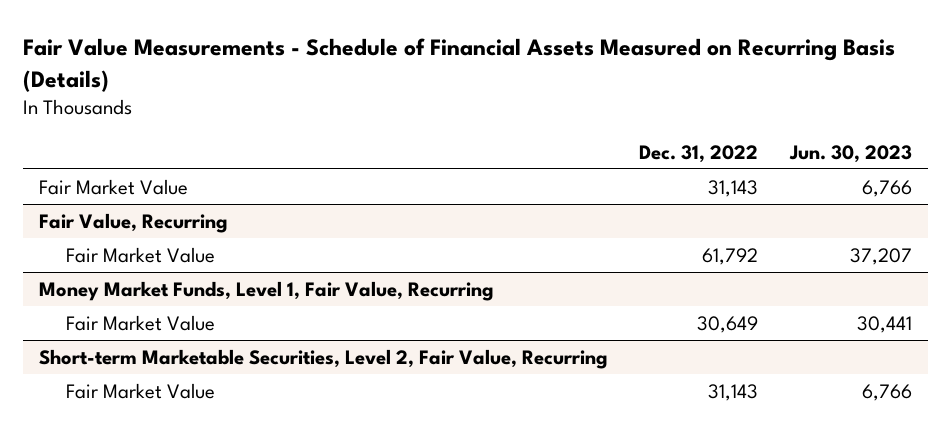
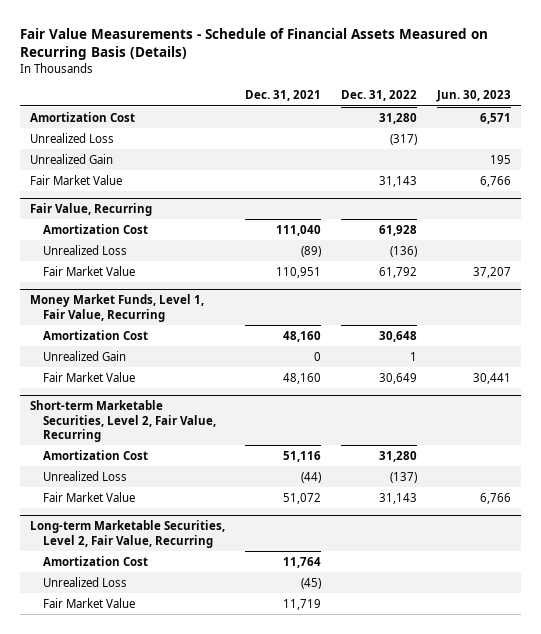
none -> [245,90,322,102] Dec. 31, 2021
none -> [30,111,136,122] Amortization Cost
none -> [30,132,115,143] Unrealized Loss
none -> [30,153,114,164] Unrealized Gain
none -> [43,223,149,234] Amortization Cost
none -> [43,244,128,255] Unrealized Loss
none -> [43,329,149,340] Amortization Cost
none -> [43,350,127,361] Unrealized Gain
none -> [43,449,149,460] Amortization Cost
none -> [43,470,128,481] Unrealized Loss
none -> [30,520,226,548] Long-term Marketable Securities, Level 2, Fair Value, Recurring
none -> [43,555,149,566] Amortization Cost
none -> [43,576,128,587] Unrealized Loss
none -> [43,597,136,608] Fair Market Value

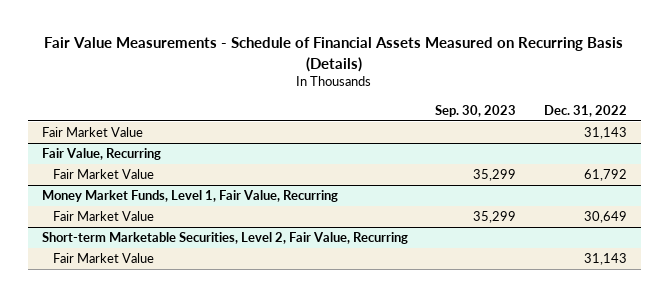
[245,90,322,102] Dec. 31, 2021 -> none
[435,90,511,103] Jun. 30, 2023 -> none
none -> [435,104,517,117] Sep. 30, 2023
[30,111,136,122] Amortization Cost -> none
[30,132,115,143] Unrealized Loss -> none
[30,153,114,164] Unrealized Gain -> none
[43,223,149,234] Amortization Cost -> none
[43,244,128,255] Unrealized Loss -> none
[43,329,149,340] Amortization Cost -> none
[43,350,127,361] Unrealized Gain -> none
[43,449,149,460] Amortization Cost -> none
[43,470,128,481] Unrealized Loss -> none
[30,520,226,548] Long-term Marketable Securities, Level 2, Fair Value, Recurring -> none
[43,555,149,566] Amortization Cost -> none
[43,576,128,587] Unrealized Loss -> none
[43,597,136,608] Fair Market Value -> none

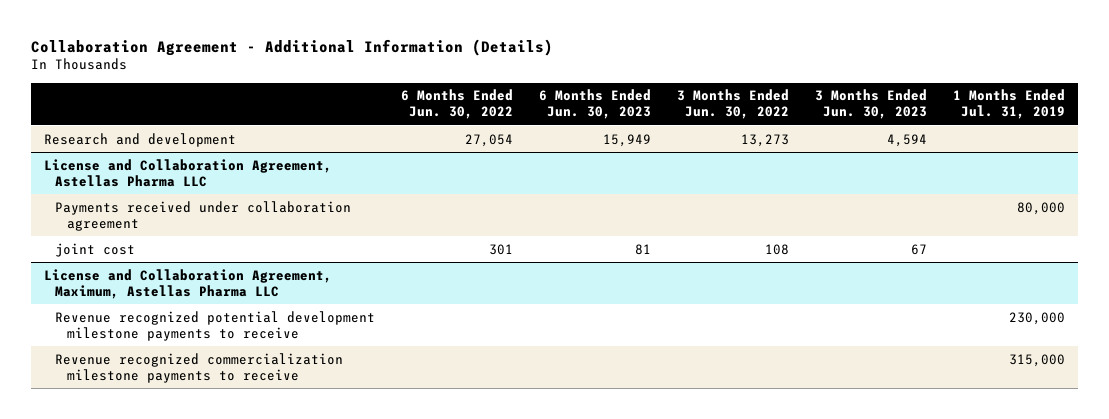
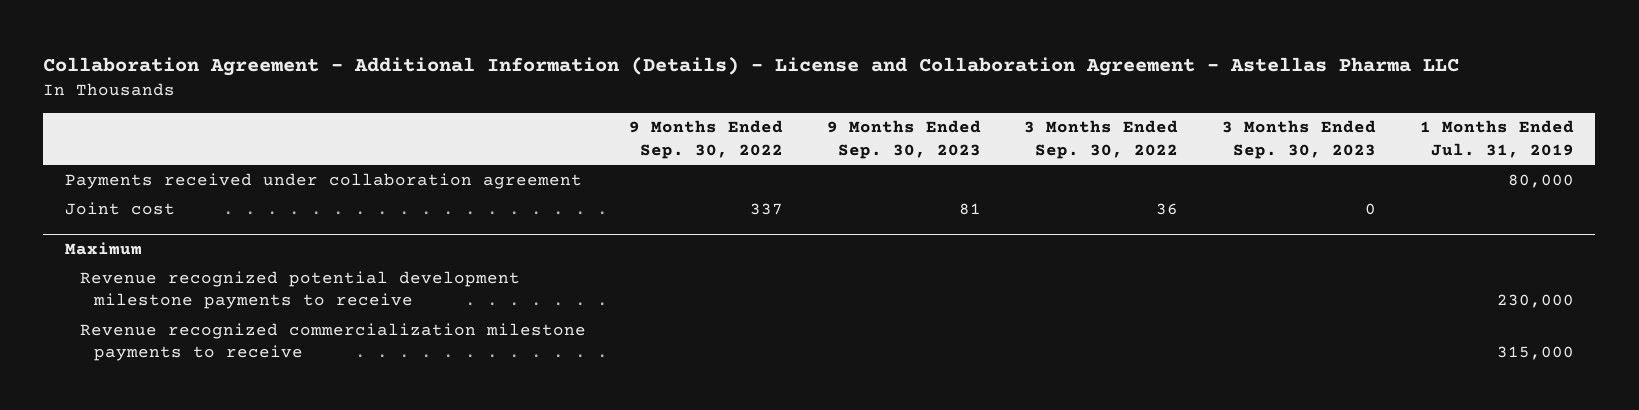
[30,38,553,56] Collaboration Agreement - Additional Information (Details) -> [43,56,1460,76] Collaboration Agreement - Additional Information (Details) - License and Collaboration Agreement - Astellas Pharma LLC
[401,89,514,120] 6 Months Ended Jun. 30, 2022 -> none
[539,89,652,120] 6 Months Ended Jun. 30, 2023 -> none
[677,89,790,120] 3 Months Ended Jun. 30, 2022 -> none
[815,89,928,120] 3 Months Ended Jun. 30, 2023 -> none
none -> [629,120,784,159] 9 Months Ended Sep. 30, 2022
none -> [826,120,981,159] 9 Months Ended Sep. 30, 2023
none -> [1024,120,1179,159] 3 Months Ended Sep. 30, 2022
none -> [1222,120,1377,159] 3 Months Ended Sep. 30, 2023
[43,132,236,147] Research and development -> none
[43,158,332,187] License and Collaboration Agreement, Astellas Pharma LLC -> none
[43,268,332,299] License and Collaboration Agreement, Maximum, Astellas Pharma LLC -> none
[55,242,136,257] joint cost -> [65,201,176,215] Joint cost
none -> [65,241,143,255] Maximum

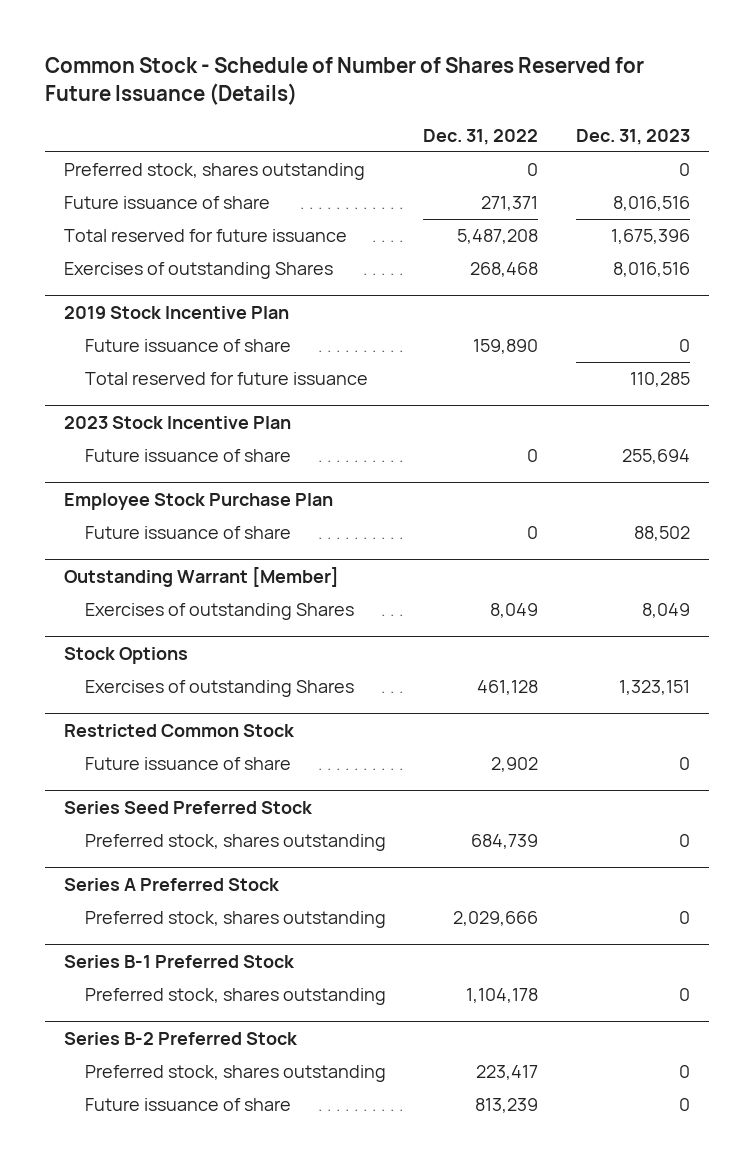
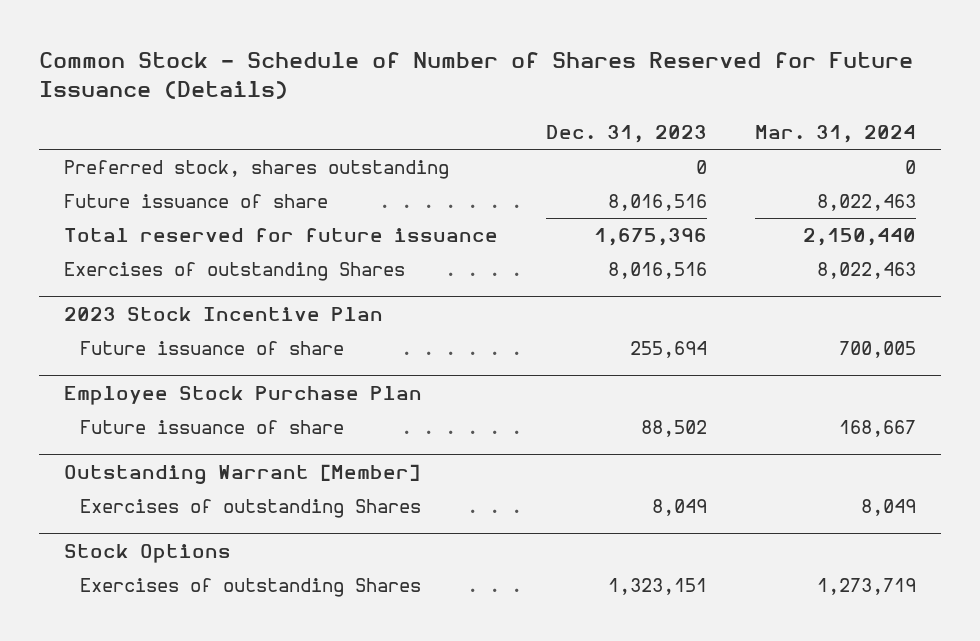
[423,128,539,145] Dec. 31, 2022 -> none
none -> [755,125,917,144] Mar. 31, 2024
[64,305,290,319] 2019 Stock Incentive Plan -> none
[84,339,291,353] Future issuance of share -> none
[84,372,368,386] Total reserved for future issuance -> none
[64,723,296,737] Restricted Common Stock -> none
[84,757,291,771] Future issuance of share -> none
[64,800,314,814] Series Seed Preferred Stock -> none
[84,834,386,852] Preferred stock, shares outstanding -> none
[64,877,281,891] Series A Preferred Stock -> none
[84,911,386,929] Preferred stock, shares outstanding -> none
[64,954,296,968] Series B-1 Preferred Stock -> none
[84,988,386,1006] Preferred stock, shares outstanding -> none
[64,1031,299,1045] Series B-2 Preferred Stock -> none
[84,1065,386,1083] Preferred stock, shares outstanding -> none
[84,1098,291,1112] Future issuance of share -> none

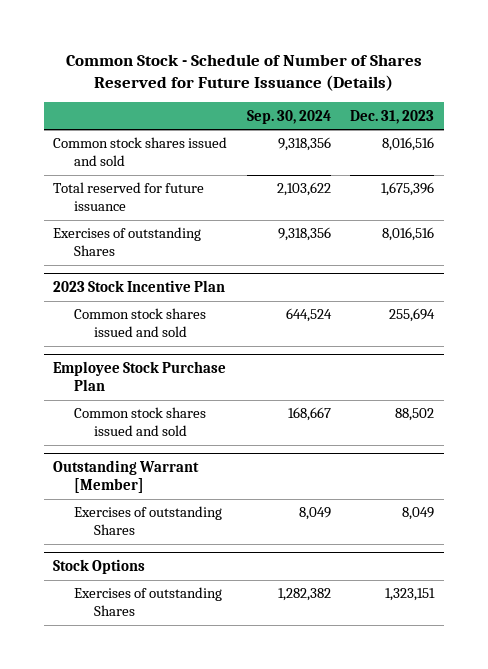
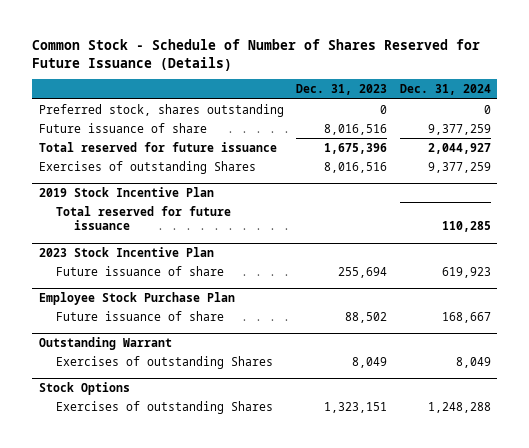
[246,109,331,124] Sep. 30, 2024 -> none
none -> [399,83,491,95] Dec. 31, 2024
none -> [38,103,284,117] Preferred stock, shares outstanding
[53,137,228,167] Common stock shares issued and sold -> [38,122,207,133] Future issuance of share
none -> [38,186,214,197] 2019 Stock Incentive Plan
none -> [56,205,232,230] Total reserved for future issuance
[73,308,206,338] Common stock shares issued and sold -> [56,265,225,276] Future issuance of share
[73,407,206,437] Common stock shares issued and sold -> [56,310,225,321] Future issuance of share
[53,460,200,493] Outstanding Warrant [Member] -> [38,336,172,350] Outstanding Warrant

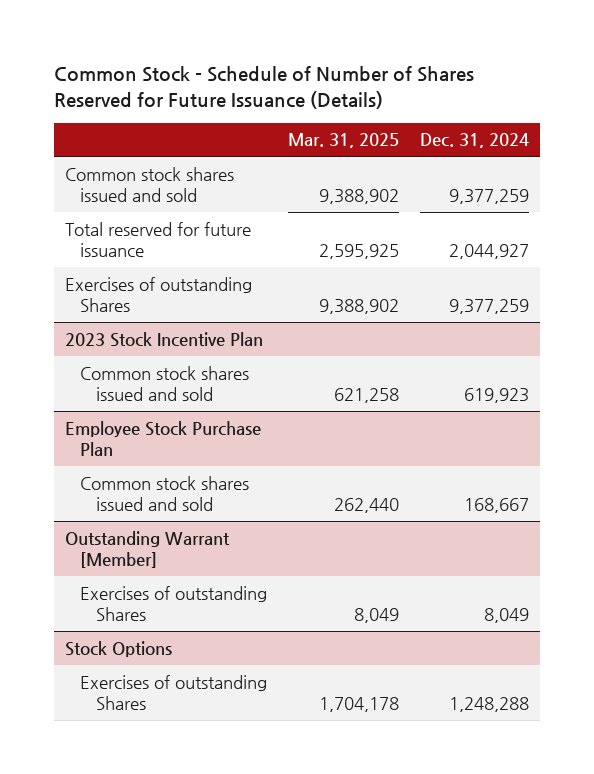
[296,83,388,95] Dec. 31, 2023 -> none
none -> [288,133,400,149] Mar. 31, 2025
[38,103,284,117] Preferred stock, shares outstanding -> none
[38,122,207,133] Future issuance of share -> [64,166,234,203] Common stock shares issued and sold
[38,186,214,197] 2019 Stock Incentive Plan -> none
[56,205,232,230] Total reserved for future issuance -> none
[56,265,225,276] Future issuance of share -> [80,365,250,402] Common stock shares issued and sold
[56,310,225,321] Future issuance of share -> [80,475,250,512] Common stock shares issued and sold
[38,336,172,350] Outstanding Warrant -> [64,530,230,569] Outstanding Warrant [Member]

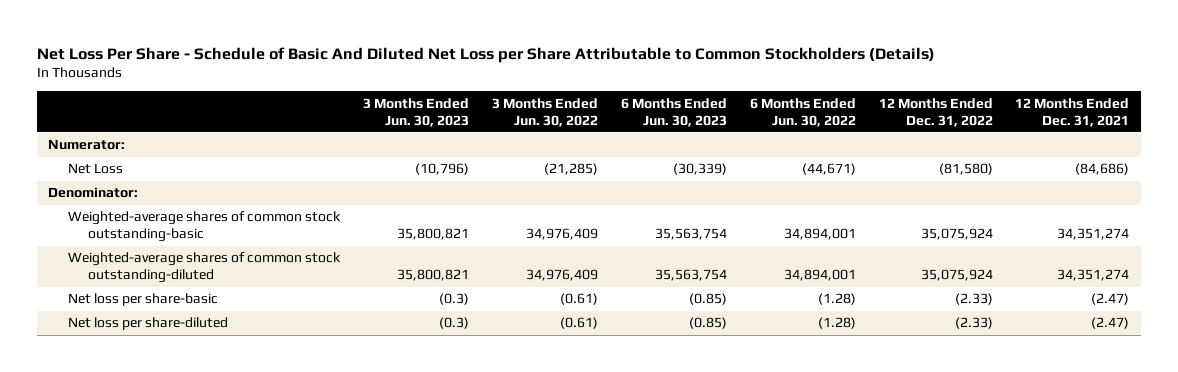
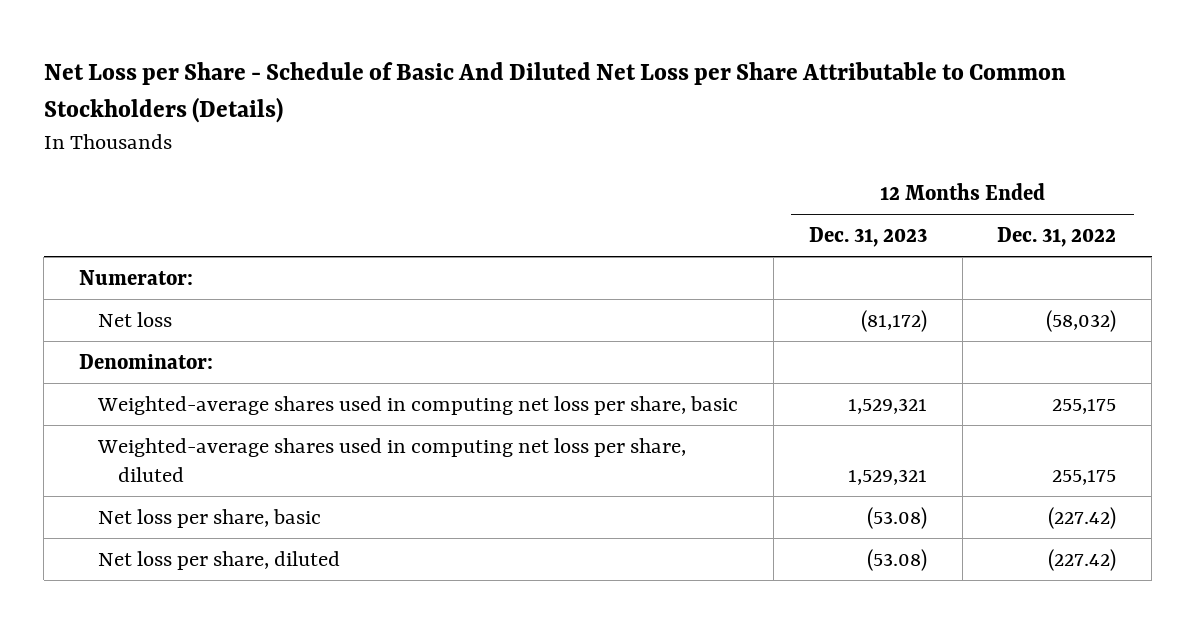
[37,46,936,63] Net Loss Per Share - Schedule of Basic And Diluted Net Loss per Share Attributable to Common Stockholders (Details) -> [43,62,1066,123] Net Loss per Share - Schedule of Basic And Diluted Net Loss per Share Attributable to Common Stockholders (Details)
[363,97,470,127] 3 Months Ended Jun. 30, 2023 -> none
[492,97,599,127] 3 Months Ended Jun. 30, 2022 -> none
[620,97,727,127] 6 Months Ended Jun. 30, 2023 -> none
[749,97,856,127] 6 Months Ended Jun. 30, 2022 -> none
[1015,97,1130,127] 12 Months Ended Dec. 31, 2021 -> none
none -> [808,227,927,248] Dec. 31, 2023
[68,163,124,175] Net Loss -> [98,311,173,327] Net loss
[938,163,993,176] (81,580) -> [1046,309,1117,332] (58,032)
[68,211,342,243] Weighted-average shares of common stock outstanding-basic -> [97,395,739,415] Weighted-average shares used in computing net loss per share, basic
[920,228,993,241] 35,075,924 -> [1052,398,1117,414] 255,175
[68,252,342,284] Weighted-average shares of common stock outstanding-diluted -> [97,437,687,482] Weighted-average shares used in computing net loss per share, diluted
[920,269,993,282] 35,075,924 -> [1052,469,1117,485] 255,175
[68,293,219,307] Net loss per share-basic -> [98,508,322,528] Net loss per share, basic
[954,293,993,306] (2.33) -> [1048,506,1117,529] (227.42)
[68,317,229,331] Net loss per share-diluted -> [98,550,341,570] Net loss per share, diluted
[954,317,993,330] (2.33) -> [1048,548,1117,571] (227.42)

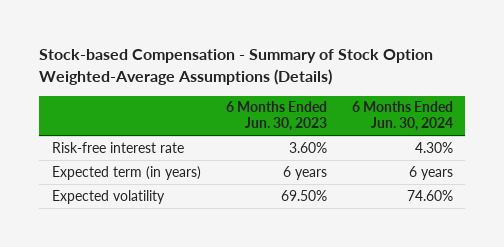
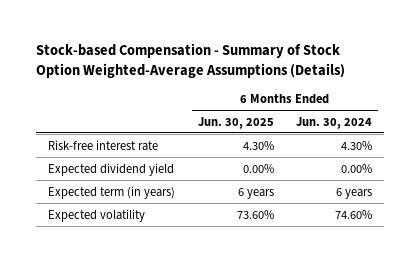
[225,101,327,132] 6 Months Ended Jun. 30, 2023 -> none
none -> [197,116,274,129] Jun. 30, 2025
none -> [47,162,174,176] Expected dividend yield

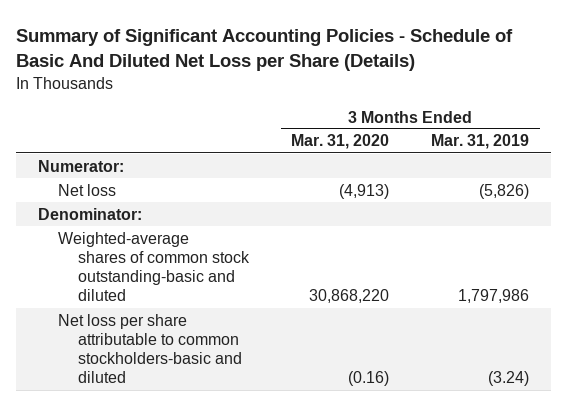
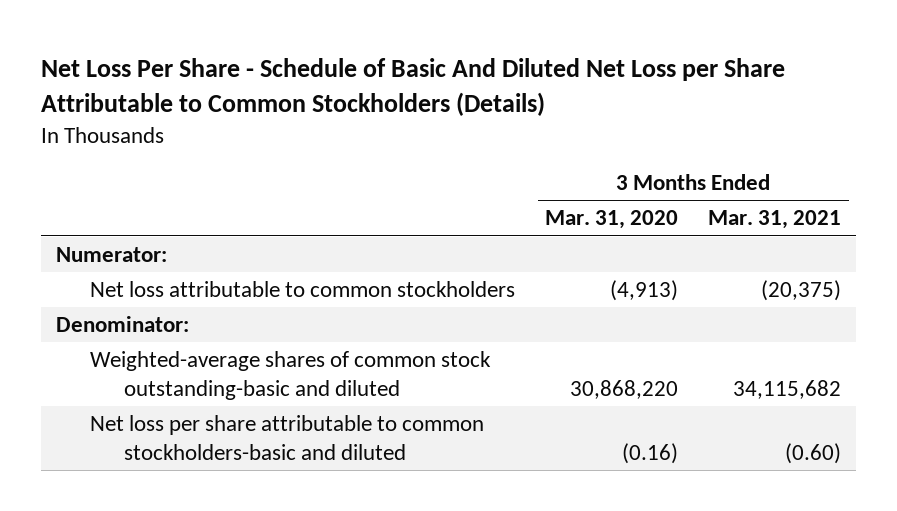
[16,28,514,71] Summary of Significant Accounting Policies - Schedule of Basic And Diluted Net Loss per Share (Details) -> [41,57,786,116] Net Loss Per Share - Schedule of Basic And Diluted Net Loss per Share Attributable to Common Stockholders (Details)
[431,134,530,150] Mar. 31, 2019 -> none
none -> [708,210,842,230] Mar. 31, 2021
[57,183,116,196] Net loss -> [89,280,515,297] Net loss attributable to common stockholders

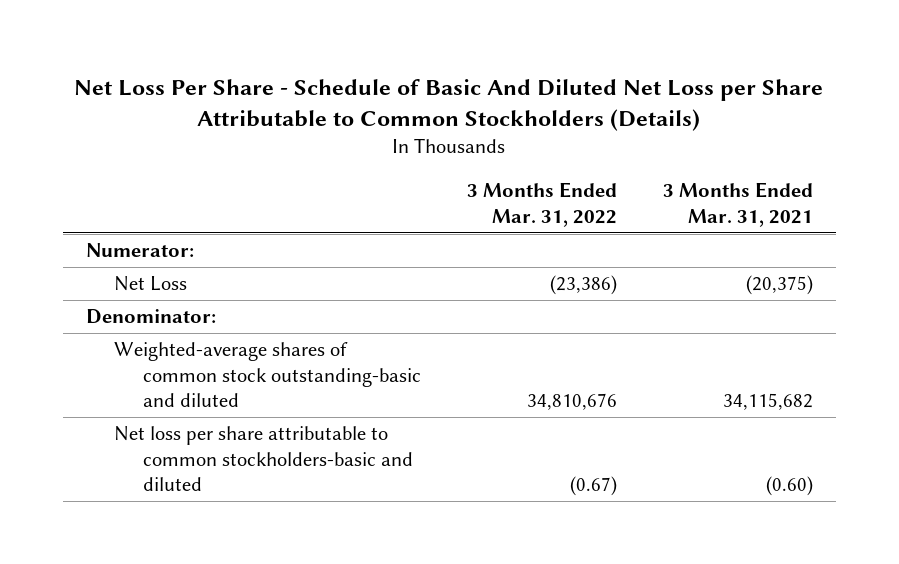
[545,210,679,230] Mar. 31, 2020 -> none
none -> [466,182,617,227] 3 Months Ended Mar. 31, 2022
[89,280,515,297] Net loss attributable to common stockholders -> [114,276,188,292] Net Loss

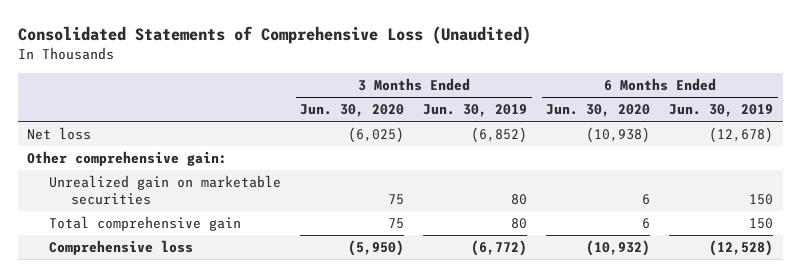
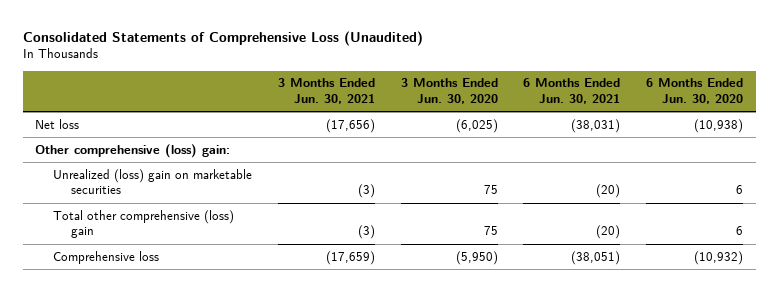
[423,104,528,118] Jun. 30, 2019 -> none
[669,104,774,118] Jun. 30, 2019 -> none
none -> [277,78,375,104] 3 Months Ended Jun. 30, 2021
none -> [523,78,621,104] 6 Months Ended Jun. 30, 2021
[27,150,228,166] Other comprehensive gain: -> [35,143,231,158] Other comprehensive (loss) gain:
[49,174,282,206] Unrealized gain on marketable securities -> [53,168,253,195] Unrealized (loss) gain on marketable securities
[49,215,242,231] Total comprehensive gain -> [53,209,235,239] Total other comprehensive (loss) gain

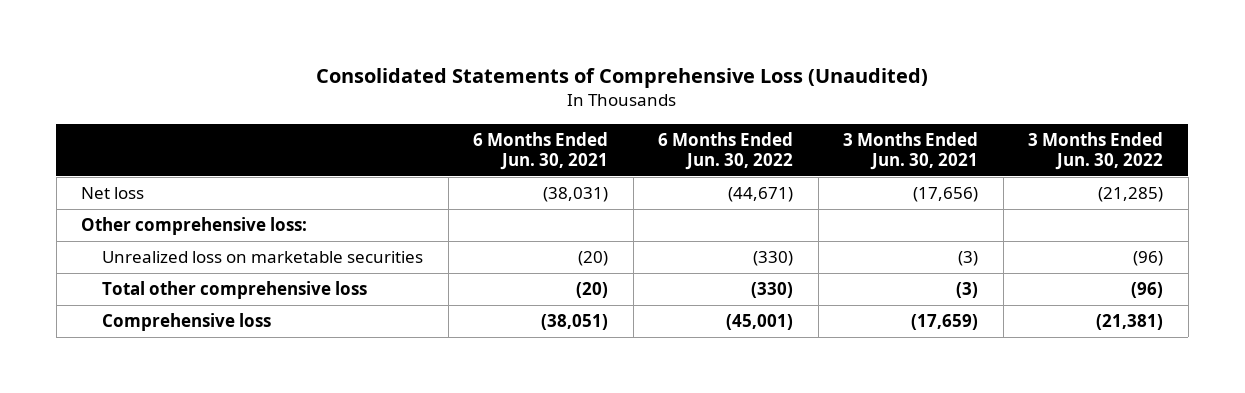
[400,78,498,104] 3 Months Ended Jun. 30, 2020 -> none
[646,78,744,104] 6 Months Ended Jun. 30, 2020 -> none
none -> [658,131,794,171] 6 Months Ended Jun. 30, 2022
none -> [1028,131,1164,171] 3 Months Ended Jun. 30, 2022
[35,143,231,158] Other comprehensive (loss) gain: -> [81,217,308,236] Other comprehensive loss:
[53,168,253,195] Unrealized (loss) gain on marketable securities -> [102,251,424,264] Unrealized loss on marketable securities
[53,209,235,239] Total other comprehensive (loss) gain -> [102,281,368,300] Total other comprehensive loss

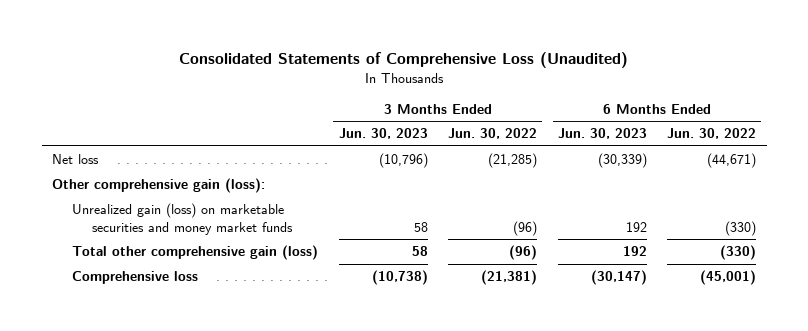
[473,131,609,171] 6 Months Ended Jun. 30, 2021 -> none
[843,131,979,171] 3 Months Ended Jun. 30, 2021 -> none
none -> [338,128,428,140] Jun. 30, 2023
none -> [557,128,647,140] Jun. 30, 2023
[81,217,308,236] Other comprehensive loss: -> [52,178,266,194] Other comprehensive gain (loss):
[102,251,424,264] Unrealized loss on marketable securities -> [72,203,293,235] Unrealized gain (loss) on marketable securities and money market funds
[102,281,368,300] Total other comprehensive loss -> [72,245,319,261] Total other comprehensive gain (loss)

